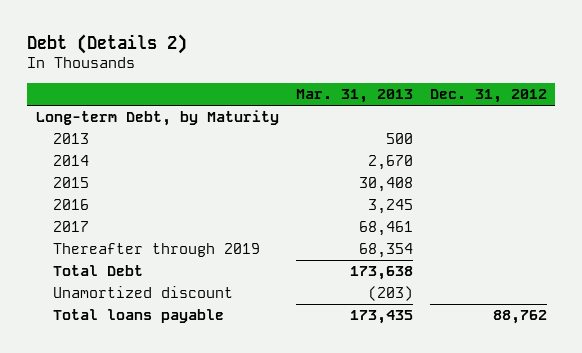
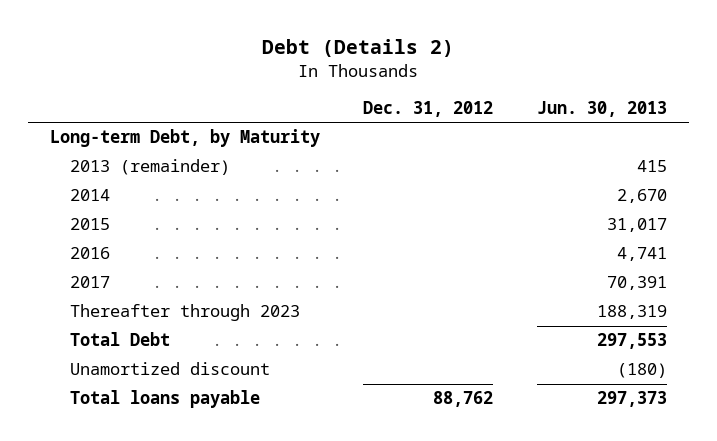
[295,88,413,103] Mar. 31, 2013 -> none
none -> [537,100,668,117] Jun. 30, 2013
[53,133,90,145] 2013 -> [70,159,231,176] 2013 (remainder)
[53,243,261,258] Thereafter through 2019 -> [70,304,301,322] Thereafter through 2023

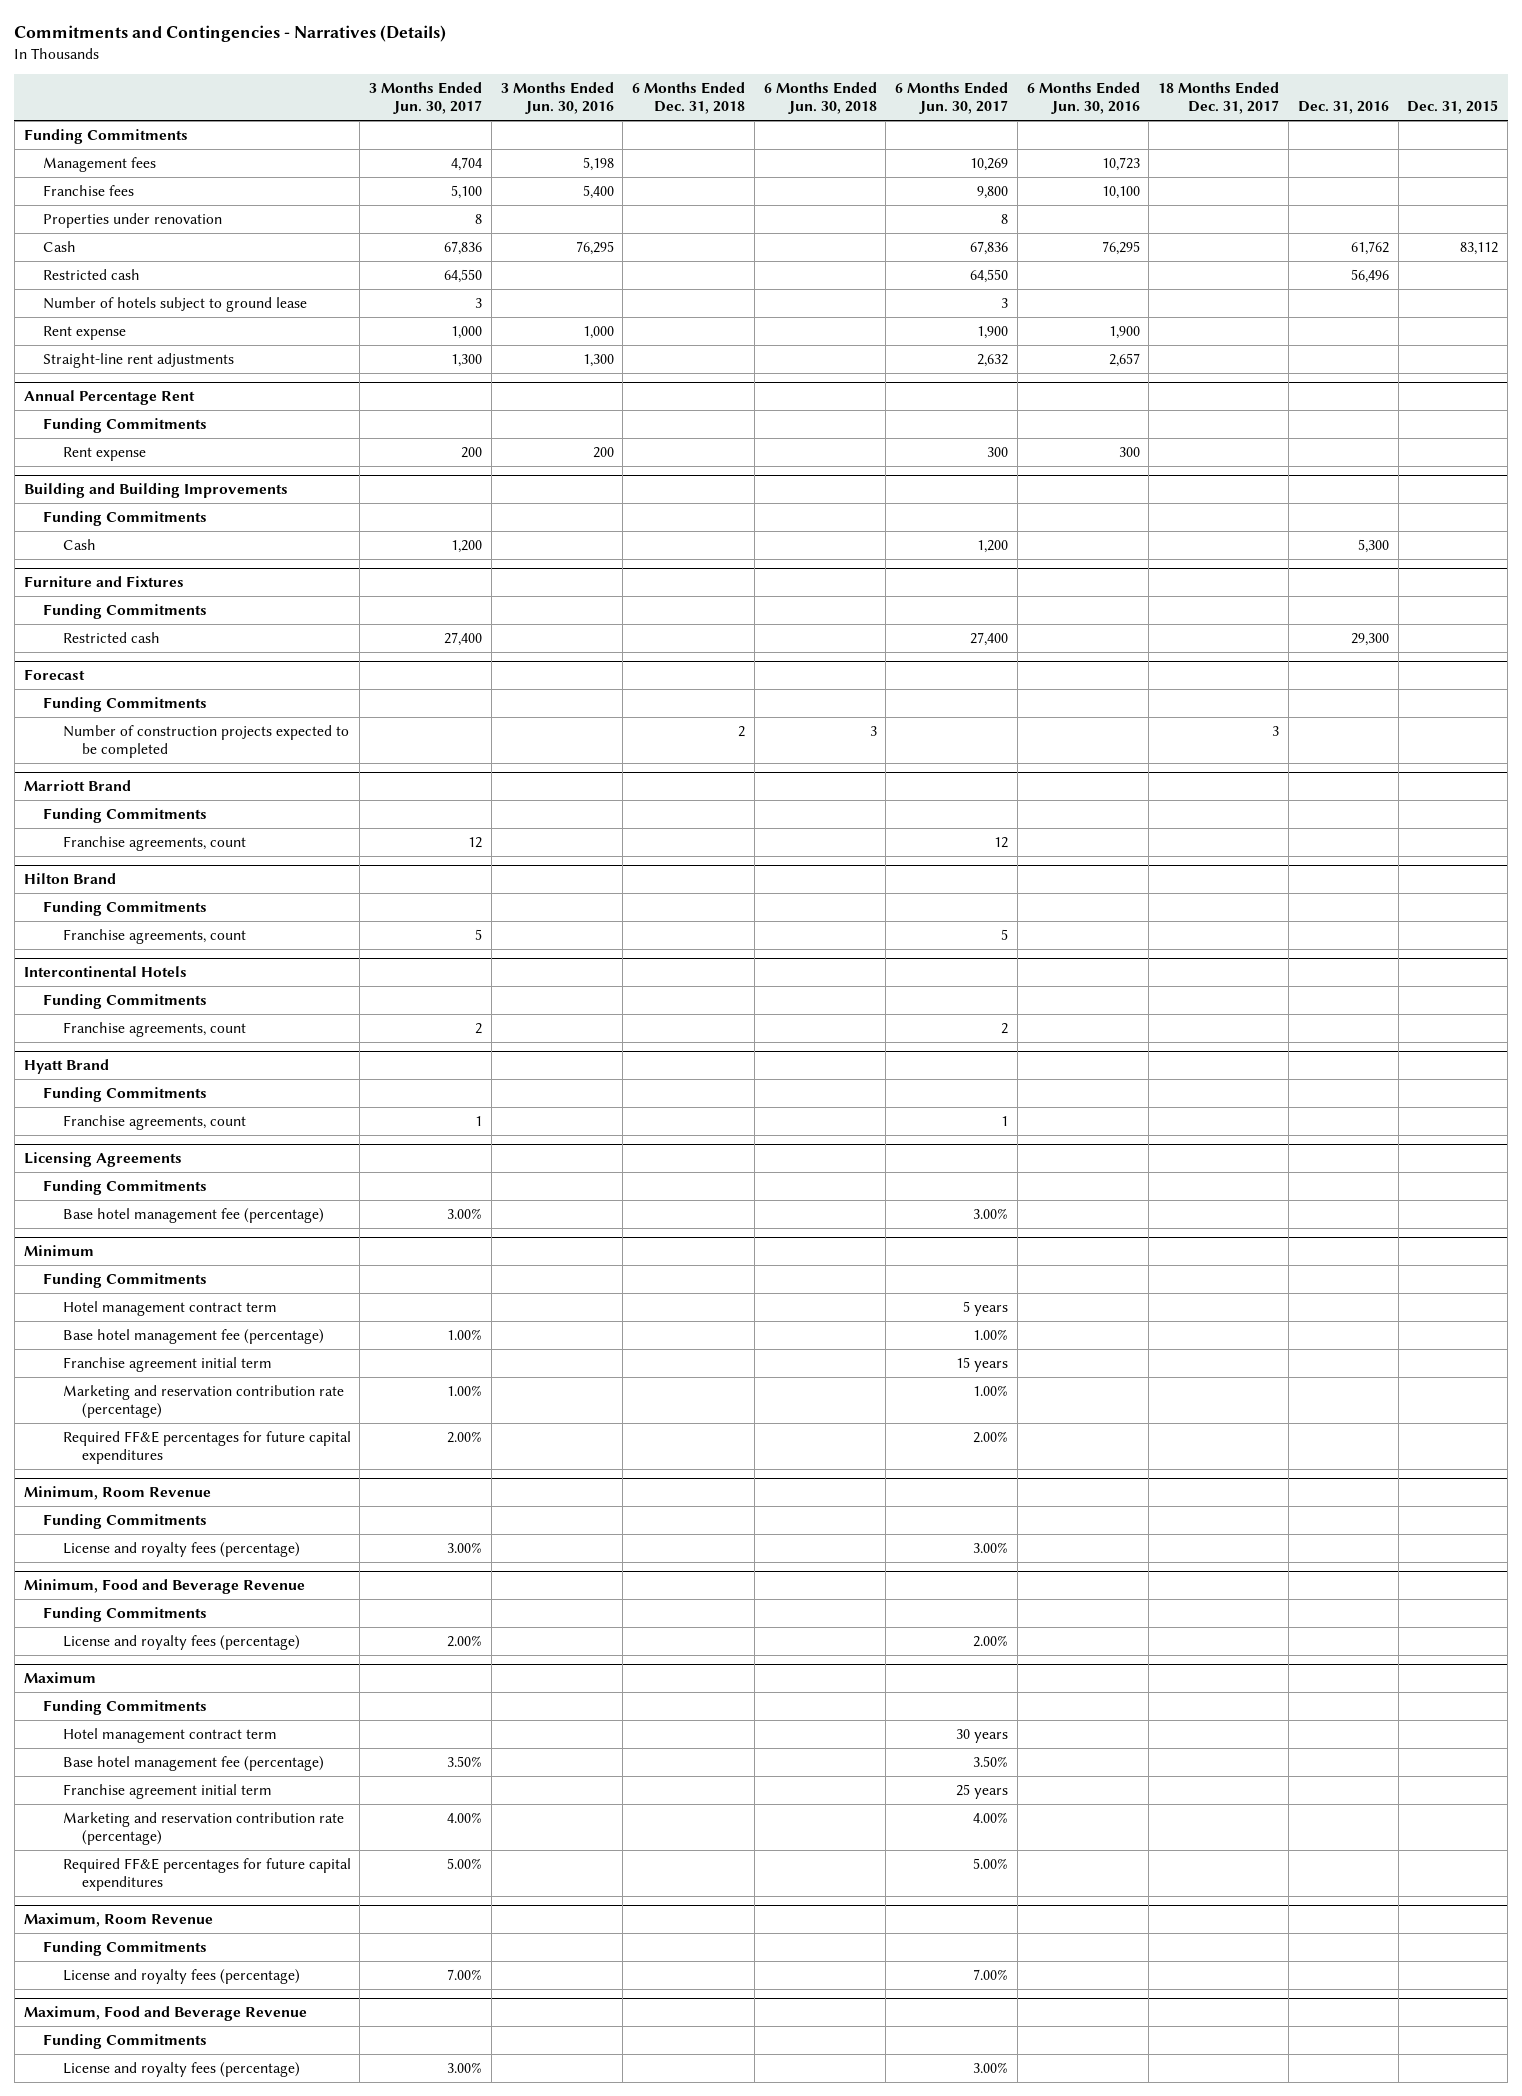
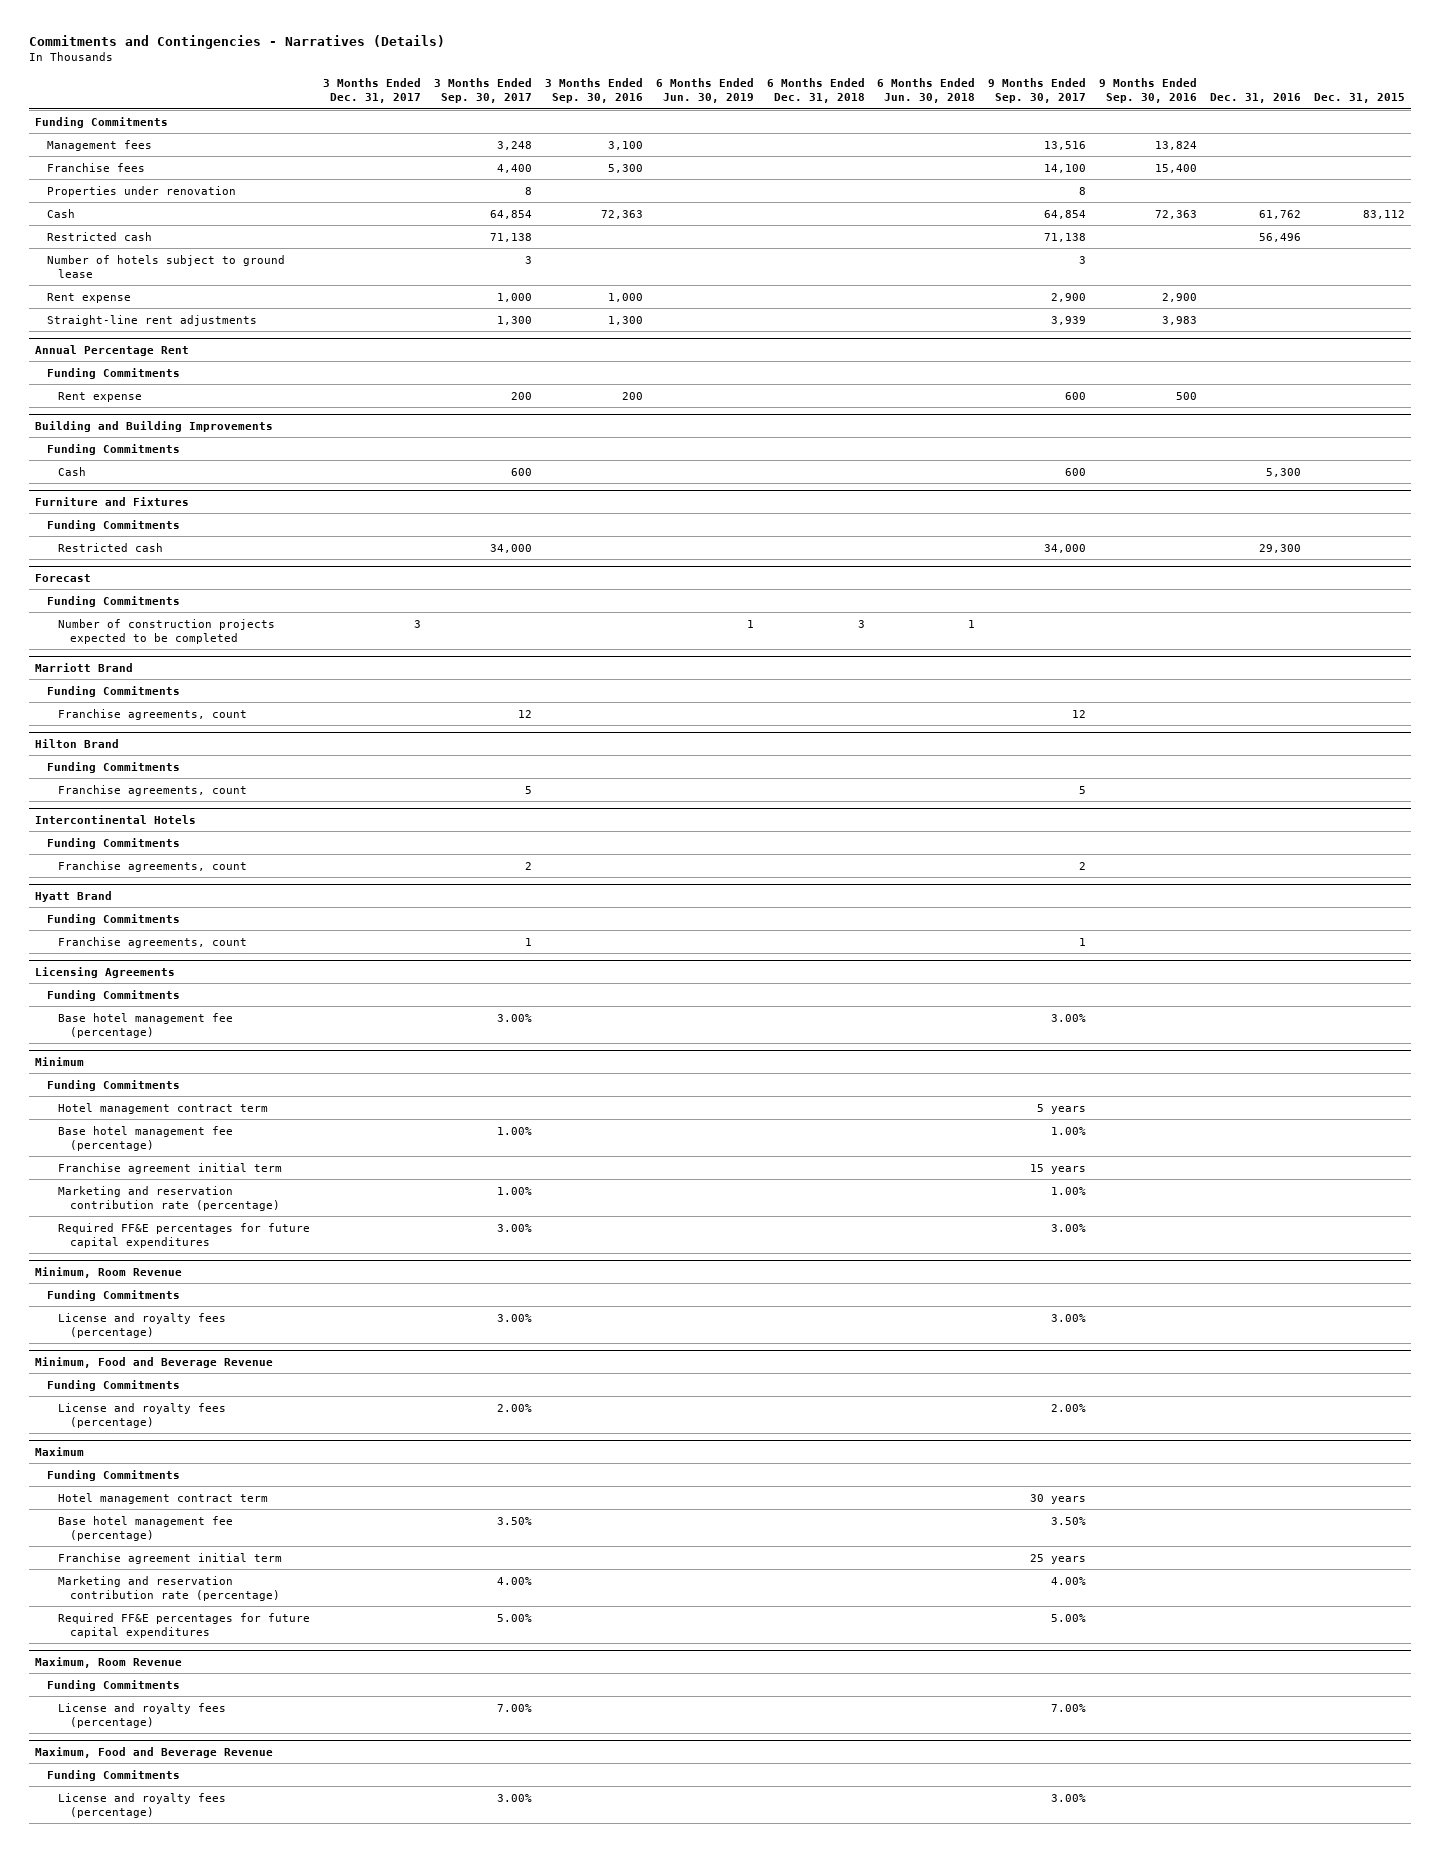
[369,82,483,115] 3 Months Ended Jun. 30, 2017 -> none
[500,82,614,115] 3 Months Ended Jun. 30, 2016 -> none
[895,82,1009,115] 6 Months Ended Jun. 30, 2017 -> none
[1026,82,1140,115] 6 Months Ended Jun. 30, 2016 -> none
[1158,82,1280,115] 18 Months Ended Dec. 31, 2017 -> none
none -> [323,78,422,104] 3 Months Ended Dec. 31, 2017
none -> [433,78,532,104] 3 Months Ended Sep. 30, 2017
none -> [544,78,643,104] 3 Months Ended Sep. 30, 2016
none -> [655,78,754,104] 6 Months Ended Jun. 30, 2019
none -> [988,78,1087,104] 9 Months Ended Sep. 30, 2017
none -> [1099,78,1198,104] 9 Months Ended Sep. 30, 2016
[738,726,746,738] 2 -> [857,619,865,628] 3
[869,726,877,737] 3 -> [968,619,976,628] 1

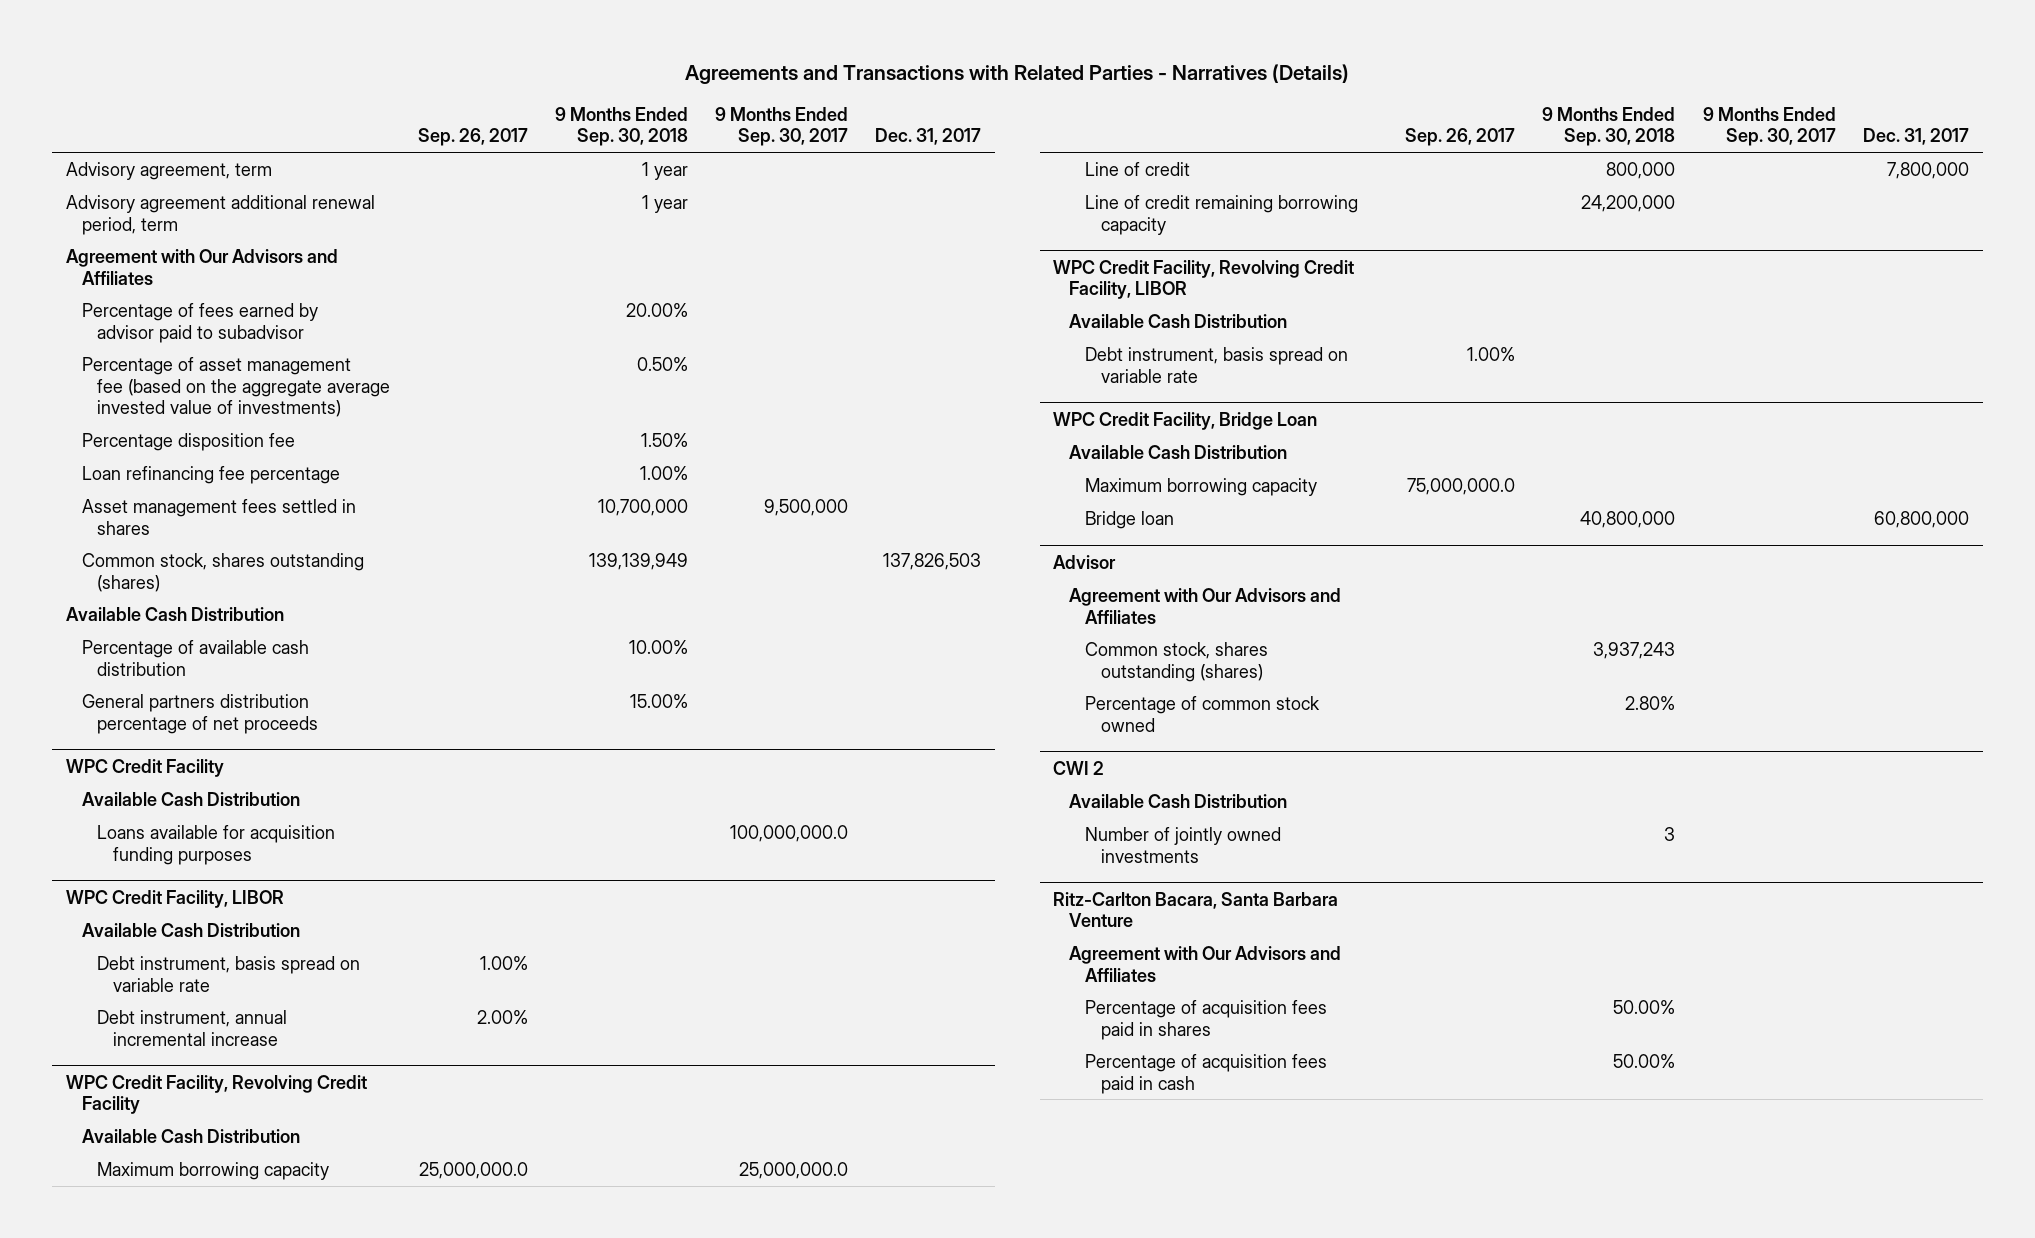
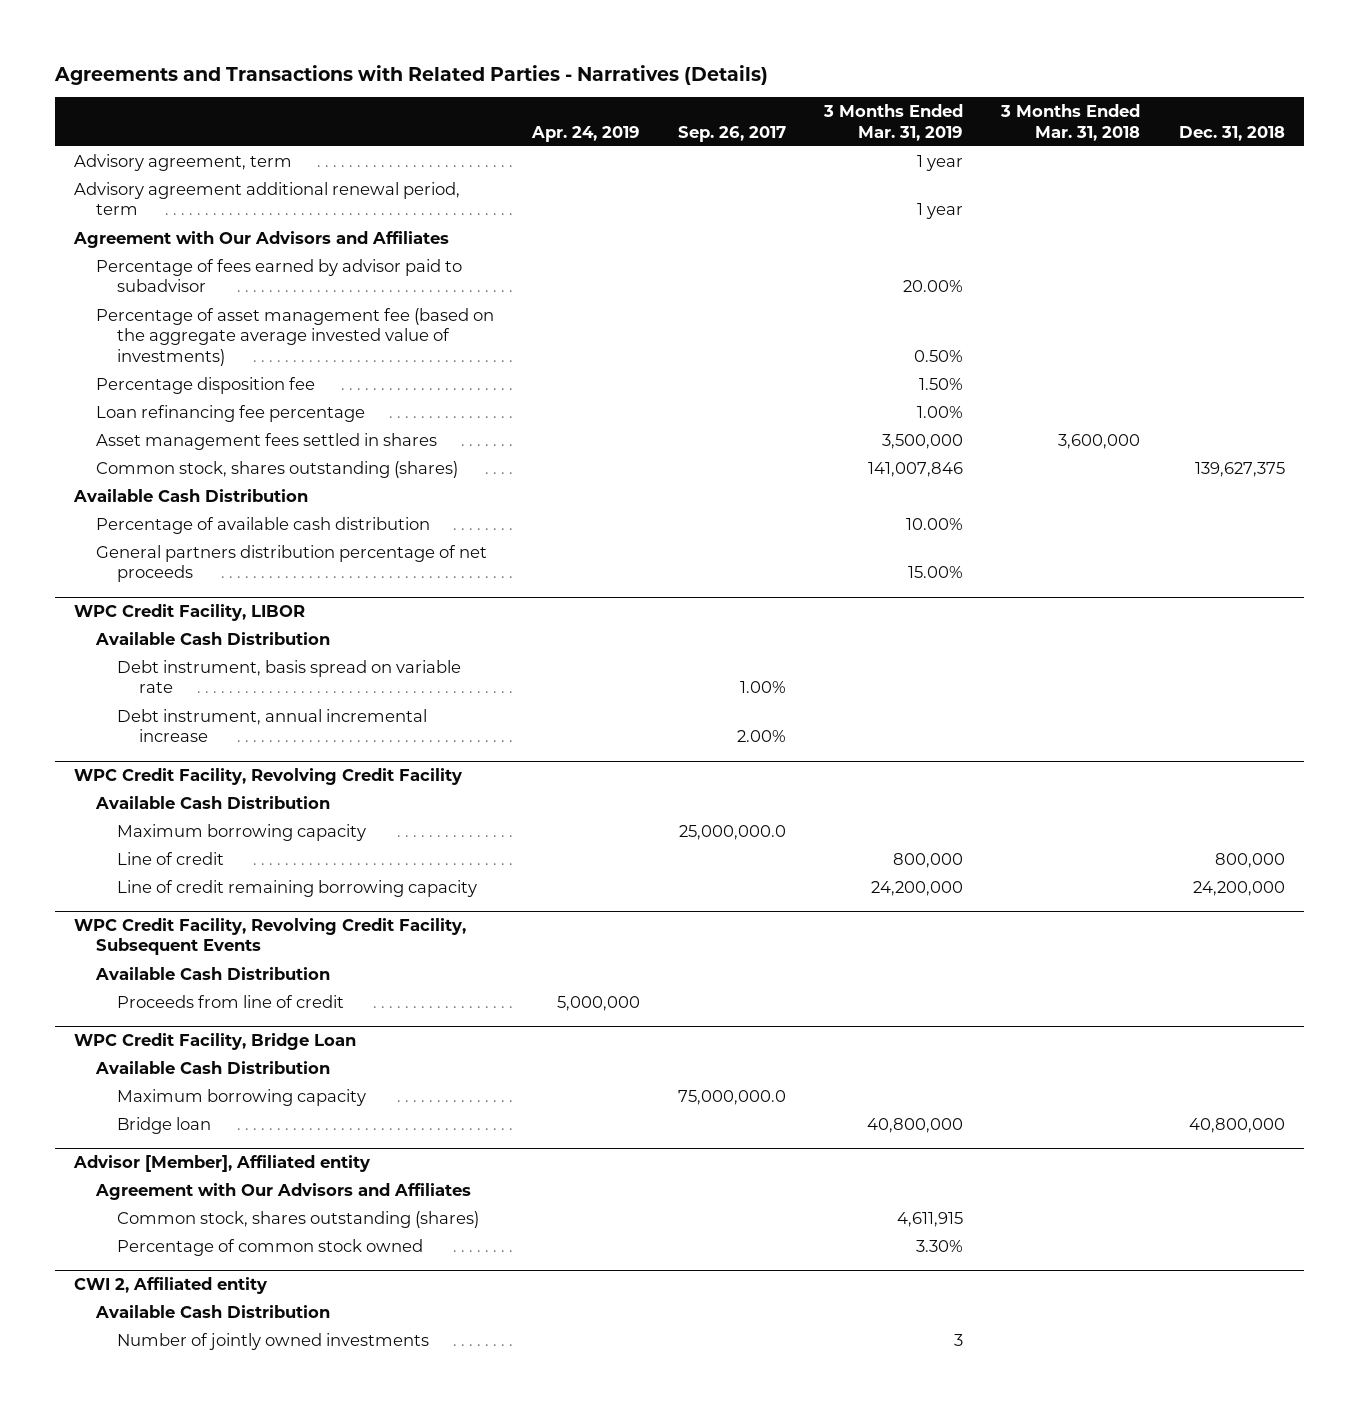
[554,106,688,147] 9 Months Ended Sep. 30, 2018 -> none
[715,106,849,147] 9 Months Ended Sep. 30, 2017 -> none
[875,128,982,146] Dec. 31, 2017 -> none
none -> [530,125,640,142] Apr. 24, 2019
none -> [823,104,964,141] 3 Months Ended Mar. 31, 2019
none -> [1000,104,1141,141] 3 Months Ended Mar. 31, 2018
none -> [1178,125,1285,141] Dec. 31, 2018
[65,758,224,777] WPC Credit Facility -> none
[81,791,300,806] Available Cash Distribution -> none
[97,824,336,865] Loans available for acquisition funding purposes -> none
[1053,259,1355,300] WPC Credit Facility, Revolving Credit Facility, LIBOR -> [74,918,467,956] WPC Credit Facility, Revolving Credit Facility, Subsequent Events
[1084,346,1348,383] Debt instrument, basis spread on variable rate -> none
none -> [117,994,345,1008] Proceeds from line of credit
[1053,554,1117,569] Advisor -> [73,1155,371,1173] Advisor [Member], Affiliated entity
[1053,760,1105,775] CWI 2 -> [74,1277,268,1295] CWI 2, Affiliated entity
[1053,891,1339,928] Ritz-Carlton Bacara, Santa Barbara Venture -> none
[1069,945,1342,982] Agreement with Our Advisors and Affiliates -> none
[1084,999,1327,1040] Percentage of acquisition fees paid in shares -> none
[1084,1053,1327,1094] Percentage of acquisition fees paid in cash -> none

